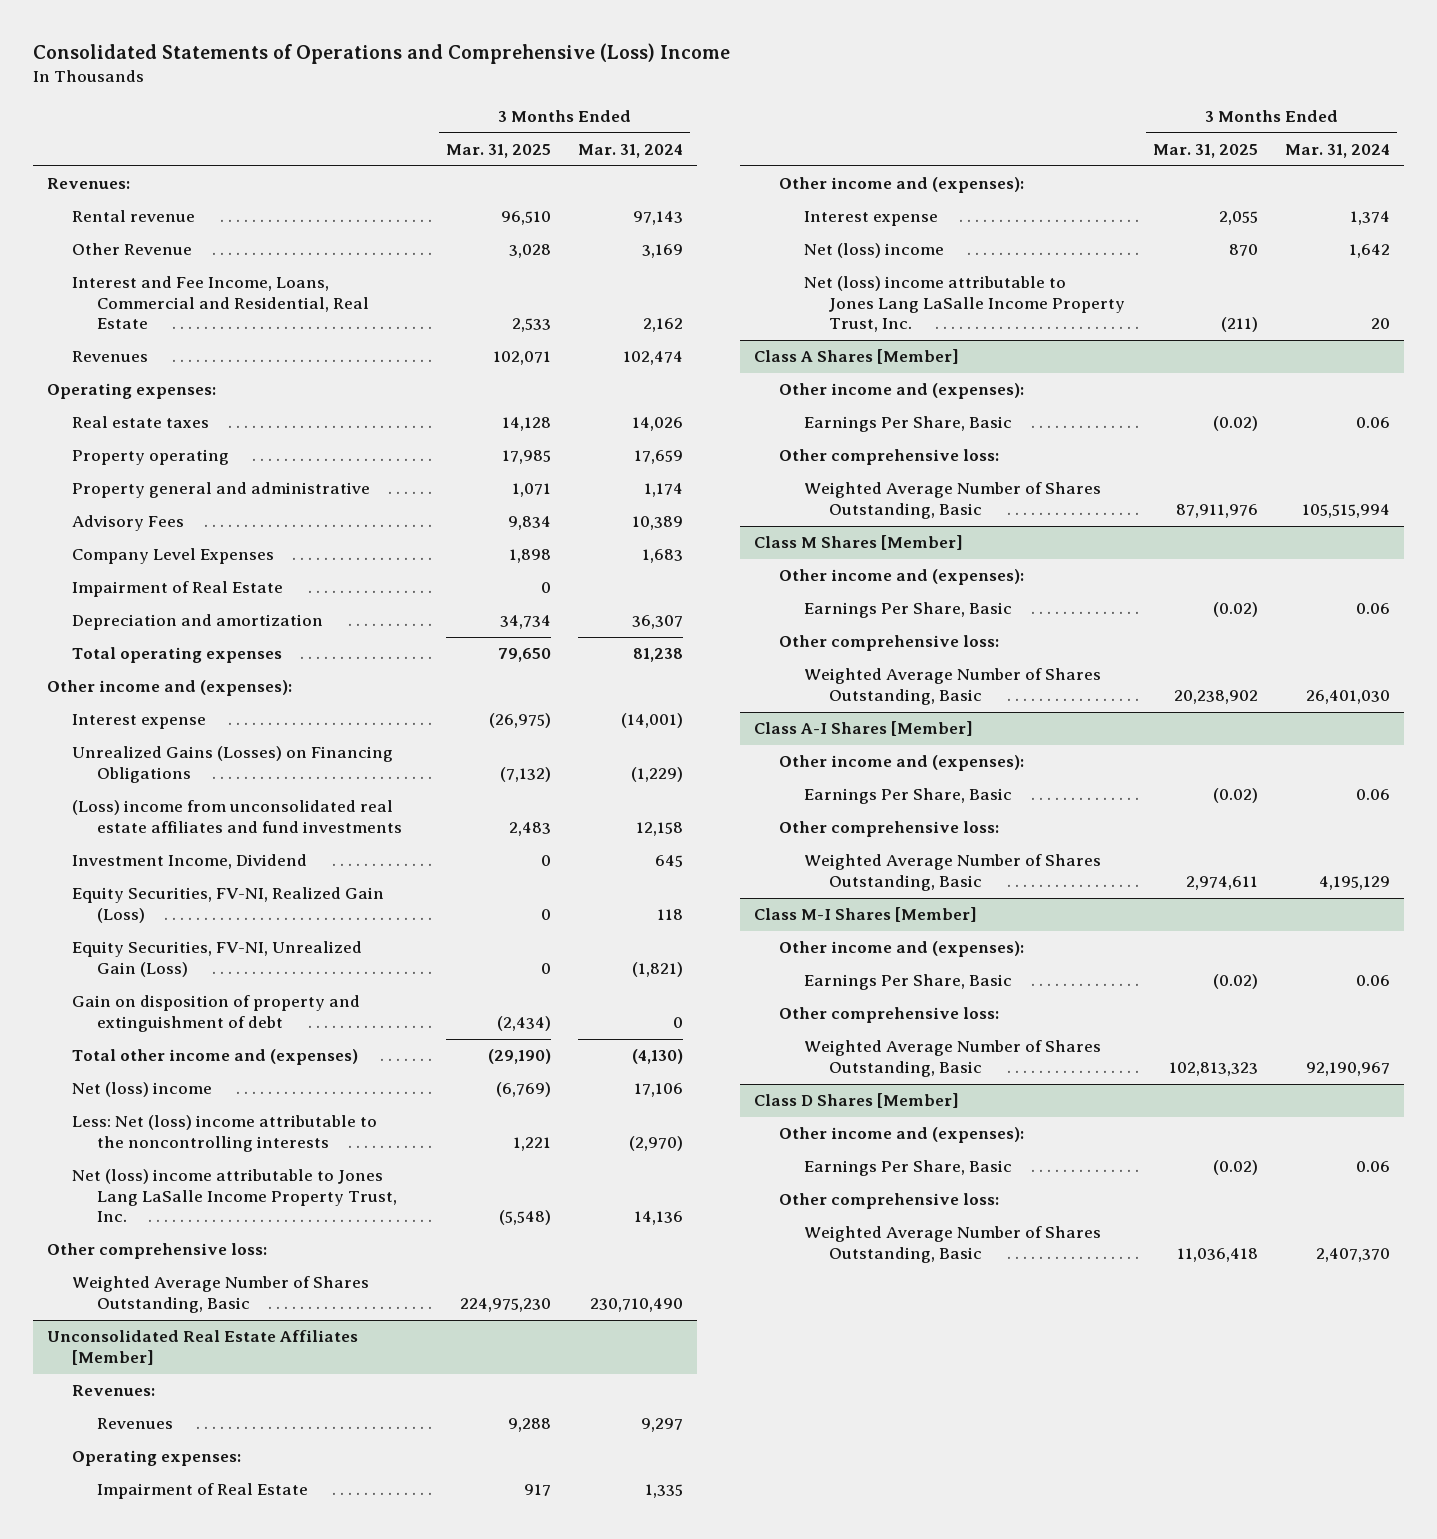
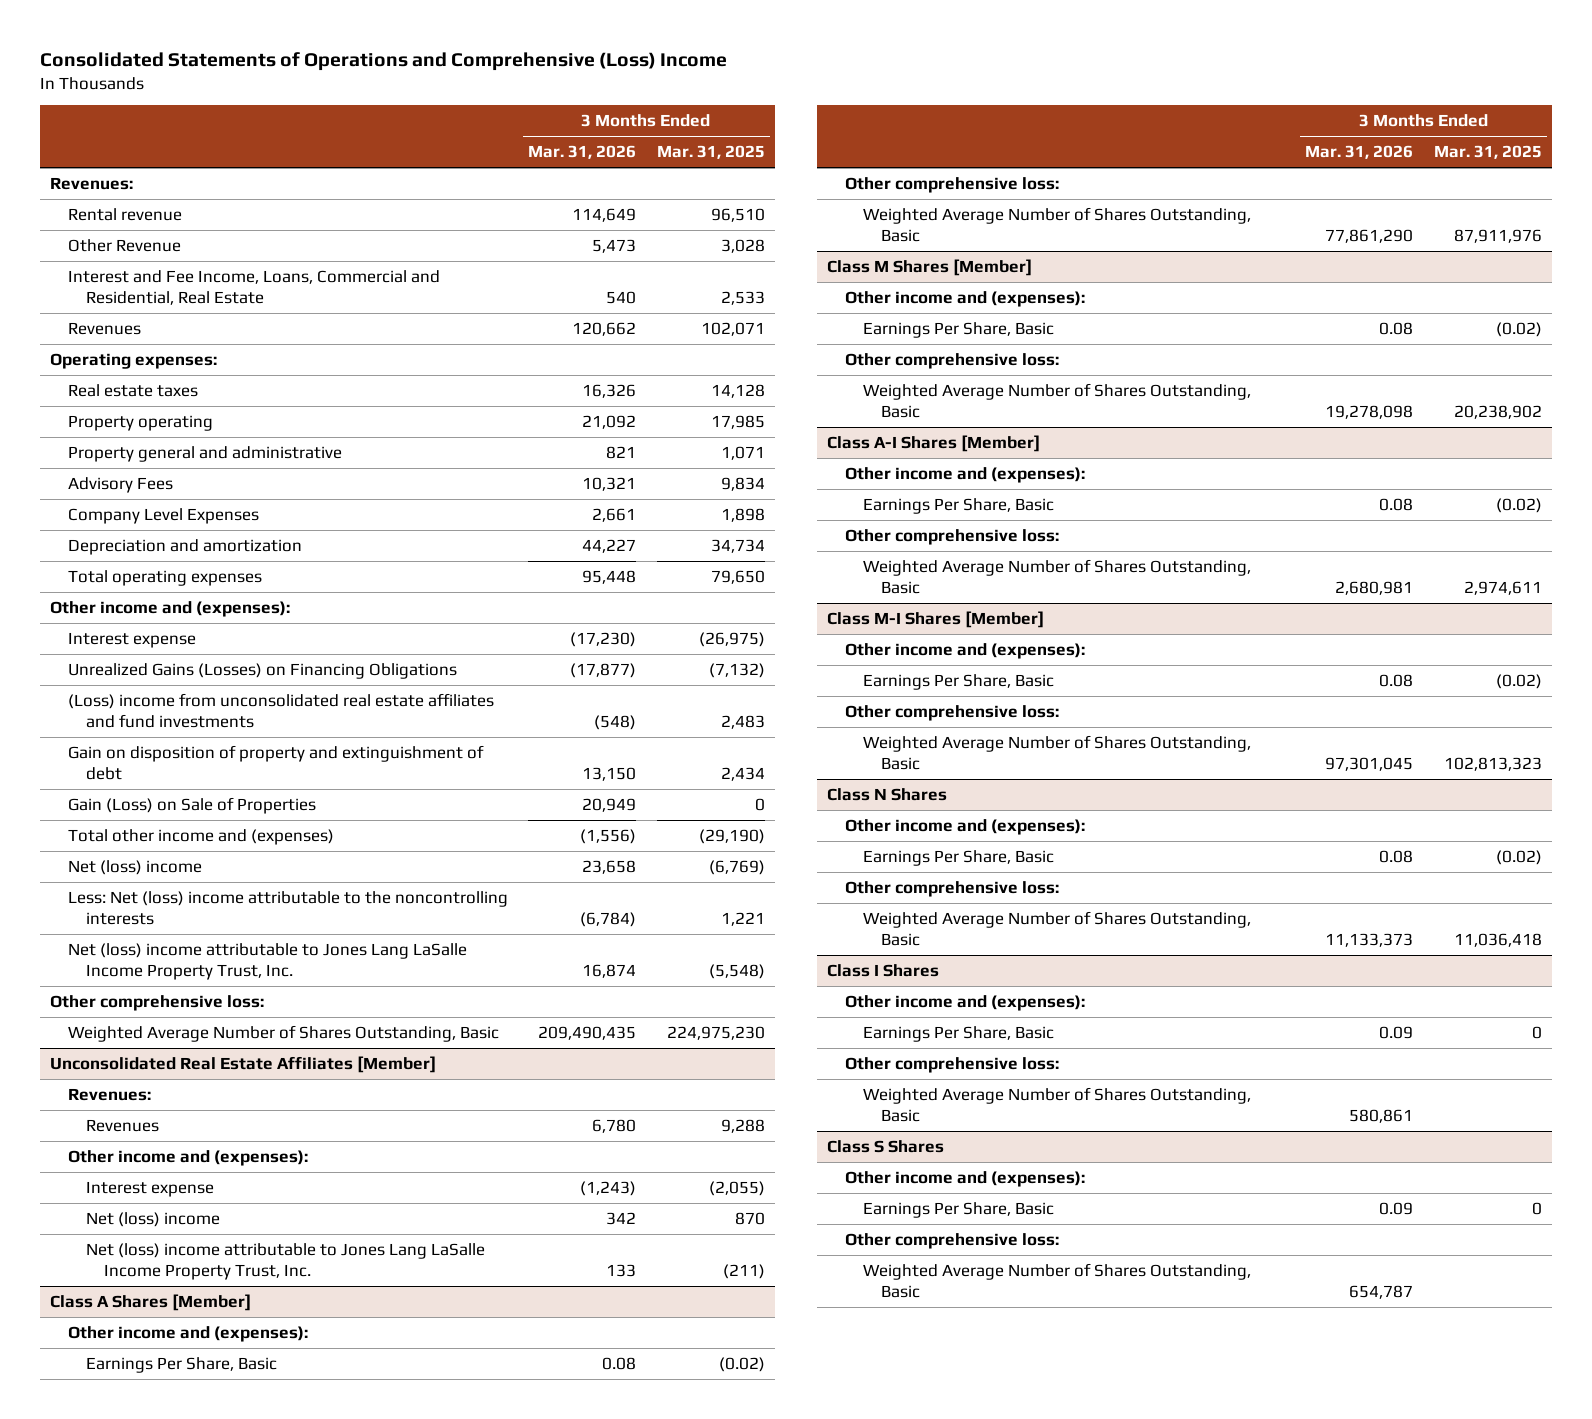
[578,143,684,158] Mar. 31, 2024 -> none
none -> [528,145,637,160] Mar. 31, 2026
[71,581,283,598] Impairment of Real Estate -> none
[71,854,307,870] Investment Income, Dividend -> none
[71,887,384,923] Equity Securities, FV-NI, Realized Gain (Loss) -> none
[71,941,362,977] Equity Securities, FV-NI, Unrealized Gain (Loss) -> none
[496,1015,551,1031] (2,434) -> [720,767,765,782] 2,434
none -> [67,796,316,814] Gain (Loss) on Sale of Properties
[71,1450,241,1467] Operating expenses: -> none
[97,1483,309,1500] Impairment of Real Estate -> none
[1218,211,1258,226] 2,055 -> [708,1180,765,1196] (2,055)
[753,1093,959,1109] Class D Shares [Member] -> none
none -> [827,787,948,801] Class N Shares
none -> [827,963,940,977] Class I Shares
none -> [844,994,1085,1011] Other income and (expenses):
none -> [862,1025,1054,1042] Earnings Per Share, Basic
none -> [844,1056,1059,1073] Other comprehensive loss:
none -> [862,1086,1251,1123] Weighted Average Number of Shares Outstanding, Basic
none -> [827,1139,945,1153] Class S Shares
none -> [844,1170,1085,1187] Other income and (expenses):
none -> [862,1201,1054,1218] Earnings Per Share, Basic
none -> [844,1232,1059,1249] Other comprehensive loss:
none -> [862,1262,1251,1299] Weighted Average Number of Shares Outstanding, Basic

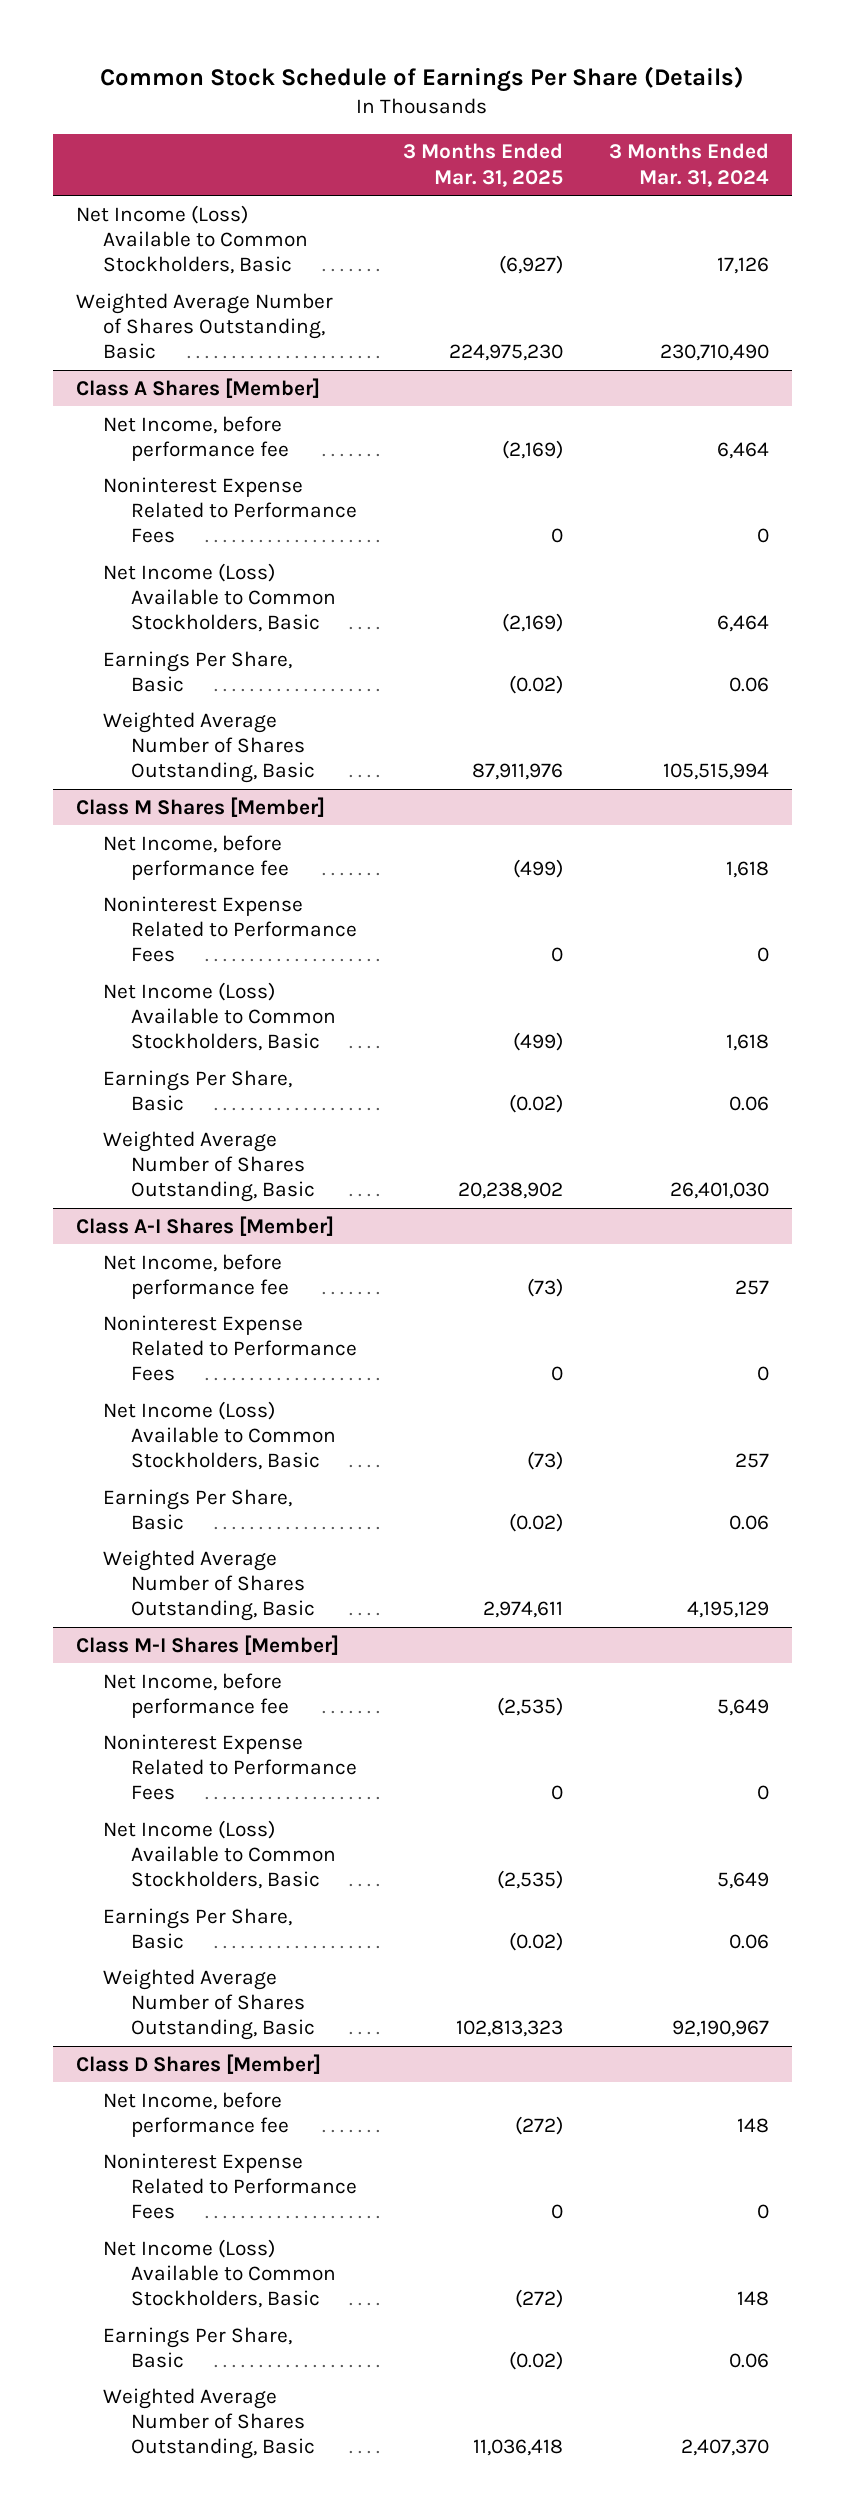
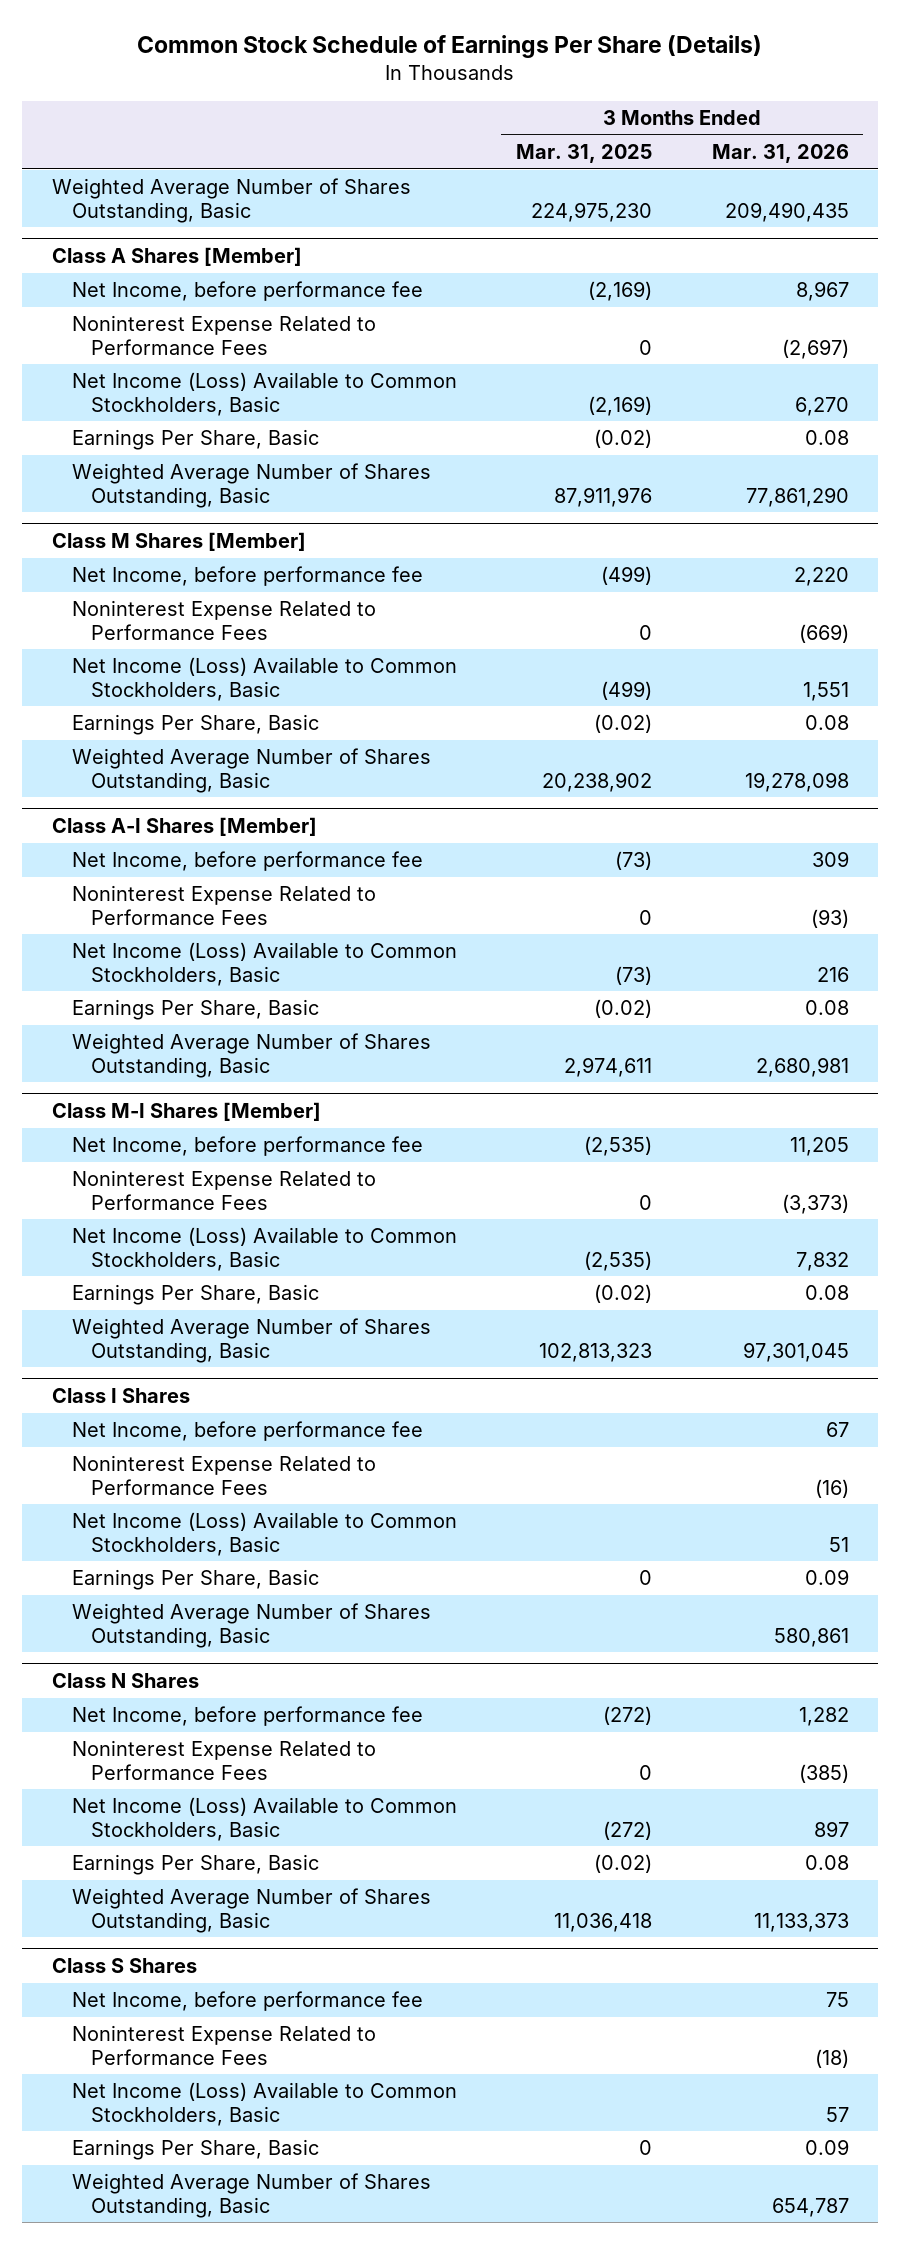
[609,143,770,187] 3 Months Ended Mar. 31, 2024 -> none
none -> [711,143,849,163] Mar. 31, 2026
[75,204,309,275] Net Income (Loss) Available to Common Stockholders, Basic -> none
[75,2053,321,2074] Class D Shares [Member] -> none
none -> [52,1388,191,1404] Class I Shares
none -> [71,1421,423,1442] Net Income, before performance fee
none -> [71,1455,376,1495] Noninterest Expense Related to Performance Fees
none -> [71,1512,457,1556] Net Income (Loss) Available to Common Stockholders, Basic
none -> [71,1569,319,1591] Earnings Per Share, Basic
none -> [71,1603,431,1648] Weighted Average Number of Shares Outstanding, Basic
none -> [52,1673,200,1689] Class N Shares
none -> [52,1958,198,1974] Class S Shares
none -> [71,1991,423,2012] Net Income, before performance fee
none -> [71,2025,376,2065] Noninterest Expense Related to Performance Fees
none -> [71,2082,457,2126] Net Income (Loss) Available to Common Stockholders, Basic
none -> [71,2139,319,2161] Earnings Per Share, Basic
none -> [71,2173,431,2218] Weighted Average Number of Shares Outstanding, Basic

